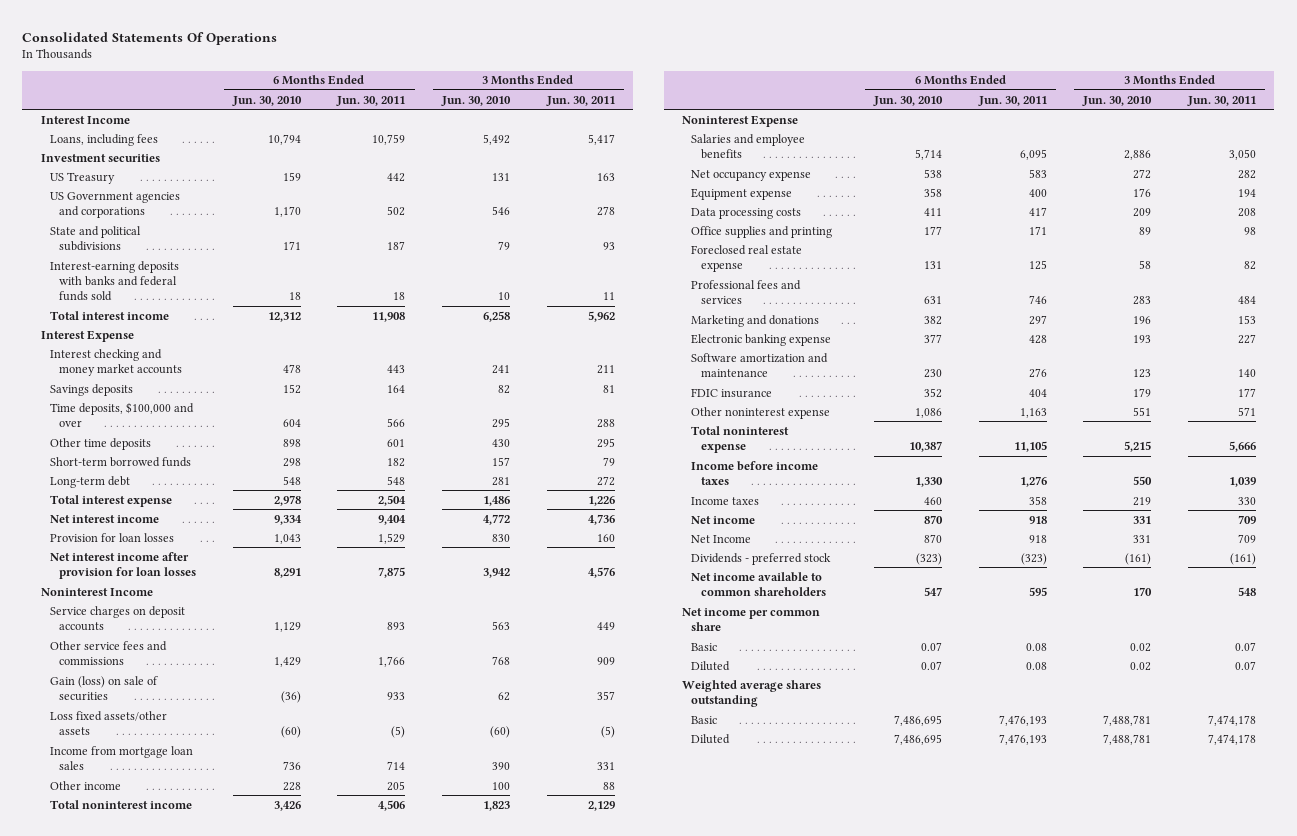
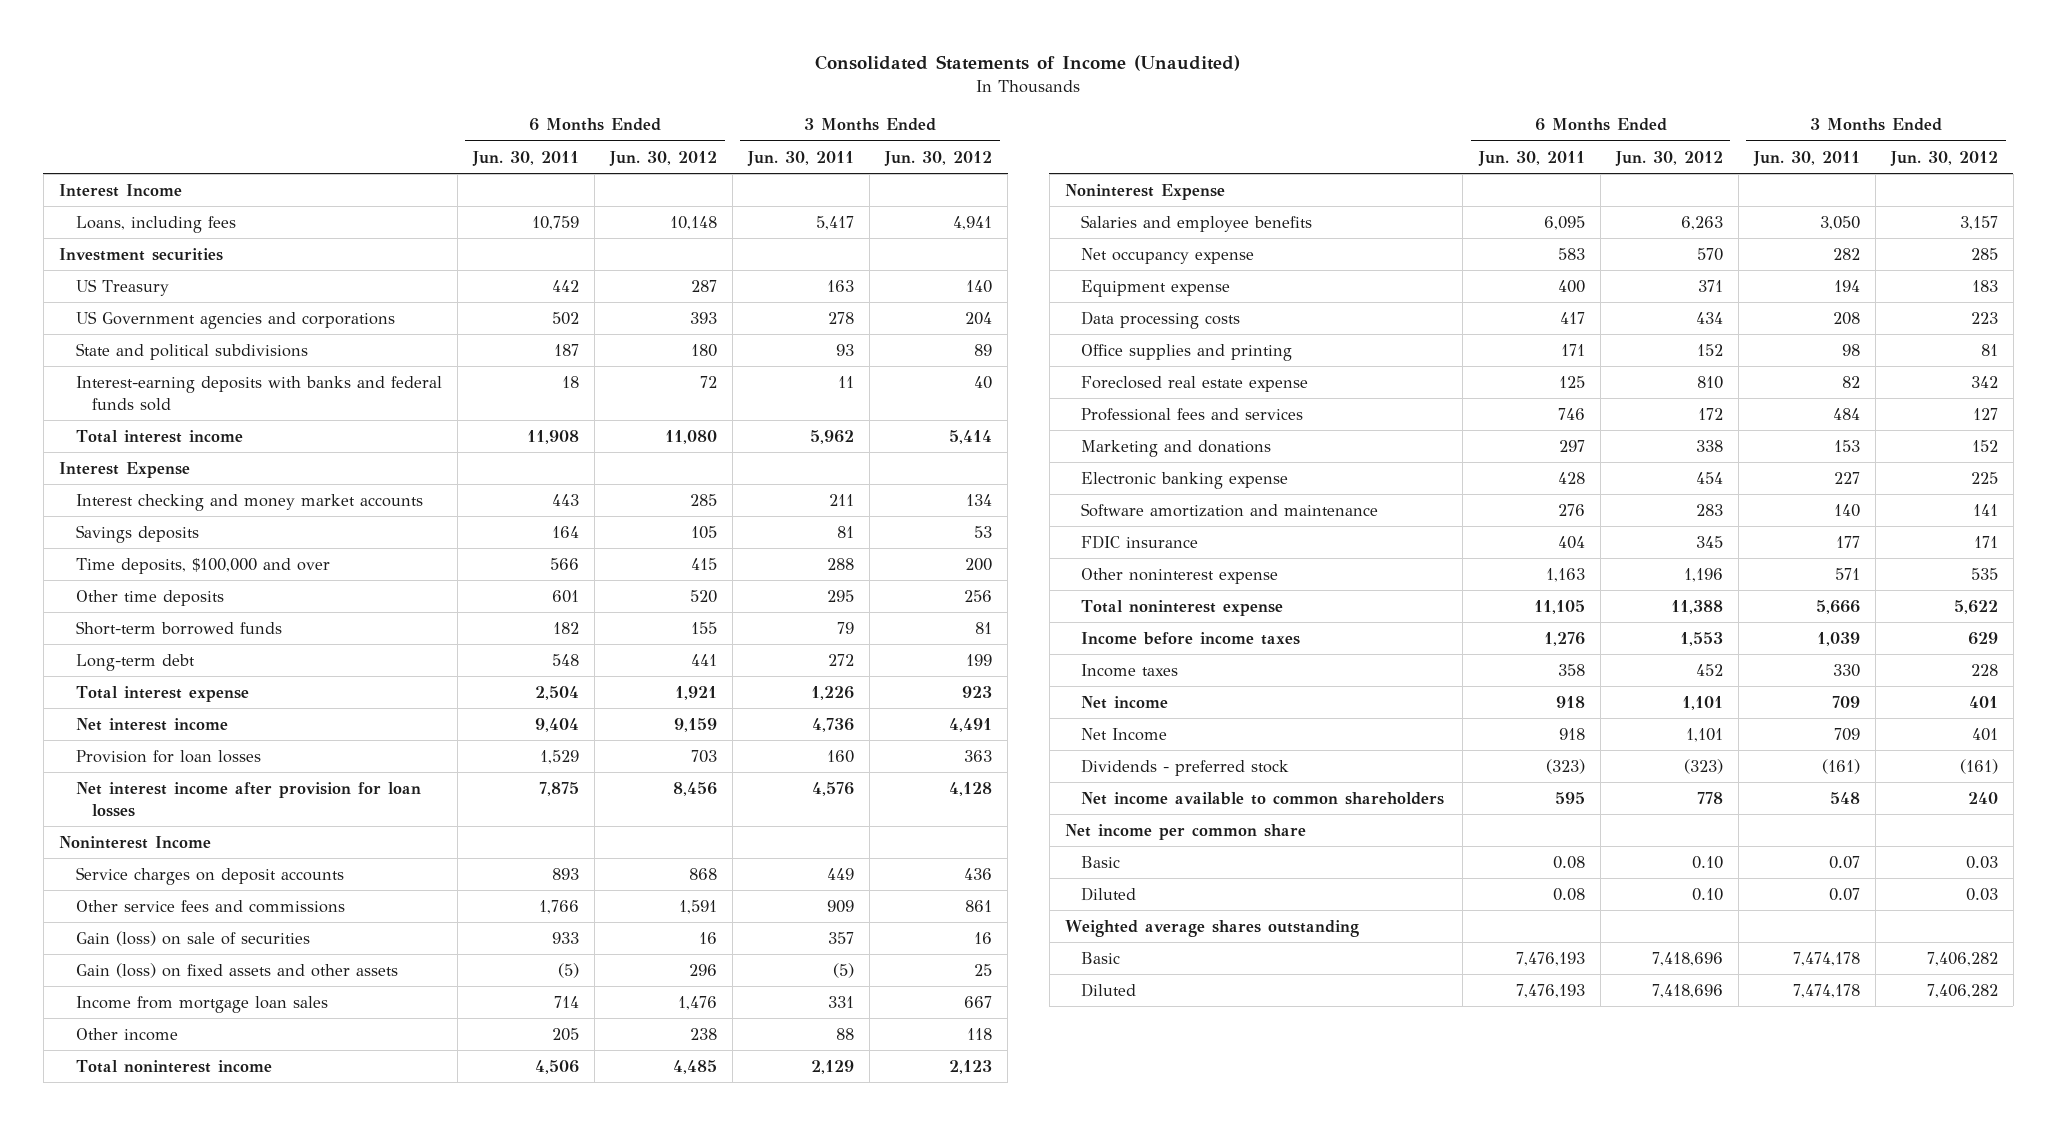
[22,31,278,45] Consolidated Statements Of Operations -> [815,55,1241,72] Consolidated Statements of Income (Unaudited)
[231,95,302,106] Jun. 30, 2010 -> none
[441,95,512,106] Jun. 30, 2010 -> none
none -> [608,150,717,166] Jun. 30, 2012
none -> [883,150,992,166] Jun. 30, 2012
[49,710,167,735] Loss fixed assets/other assets -> [75,962,398,978] Gain (loss) on fixed assets and other assets

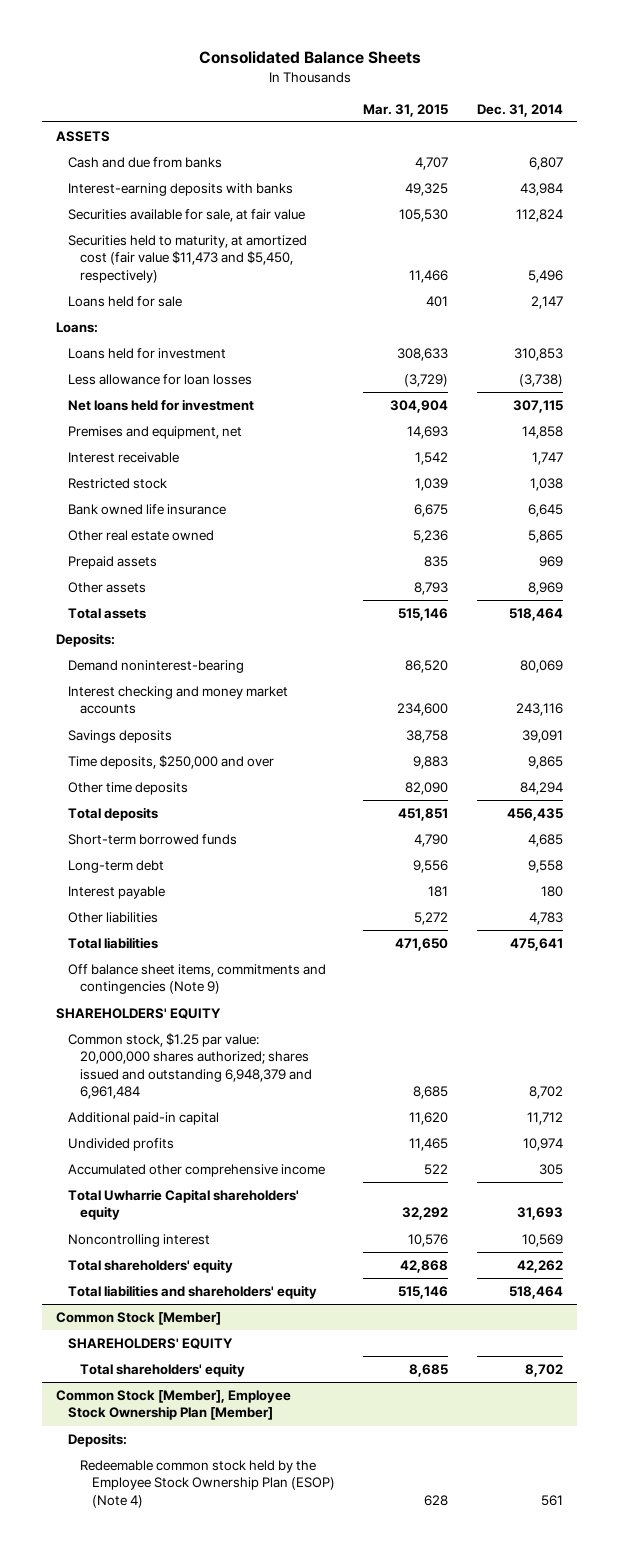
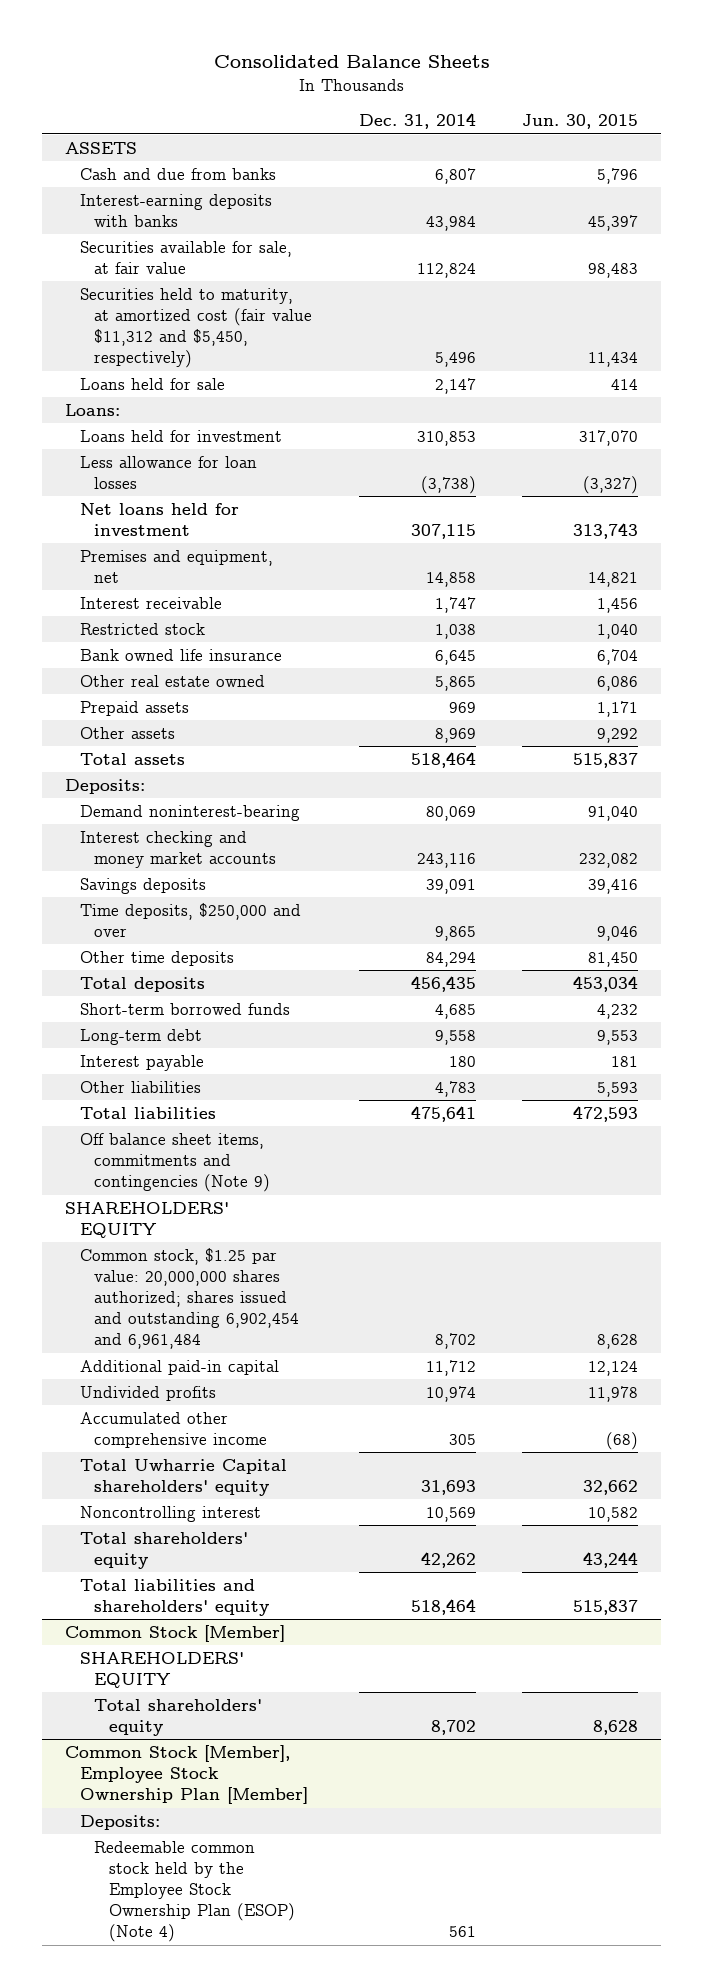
[363,103,449,117] Mar. 31, 2015 -> none
none -> [521,114,638,130] Jun. 30, 2015
[68,235,308,283] Securities held to maturity, at amortized cost (fair value $11,473 and $5,450, respectively) -> [79,287,313,369] Securities held to maturity, at amortized cost (fair value $11,312 and $5,450, respectively)
[68,1033,312,1099] Common stock, $1.25 par value: 20,000,000 shares authorized; shares issued and outstanding 6,948,379 and 6,961,484 -> [79,1247,300,1350] Common stock, $1.25 par value: 20,000,000 shares authorized; shares issued and outstanding 6,902,454 and 6,961,484

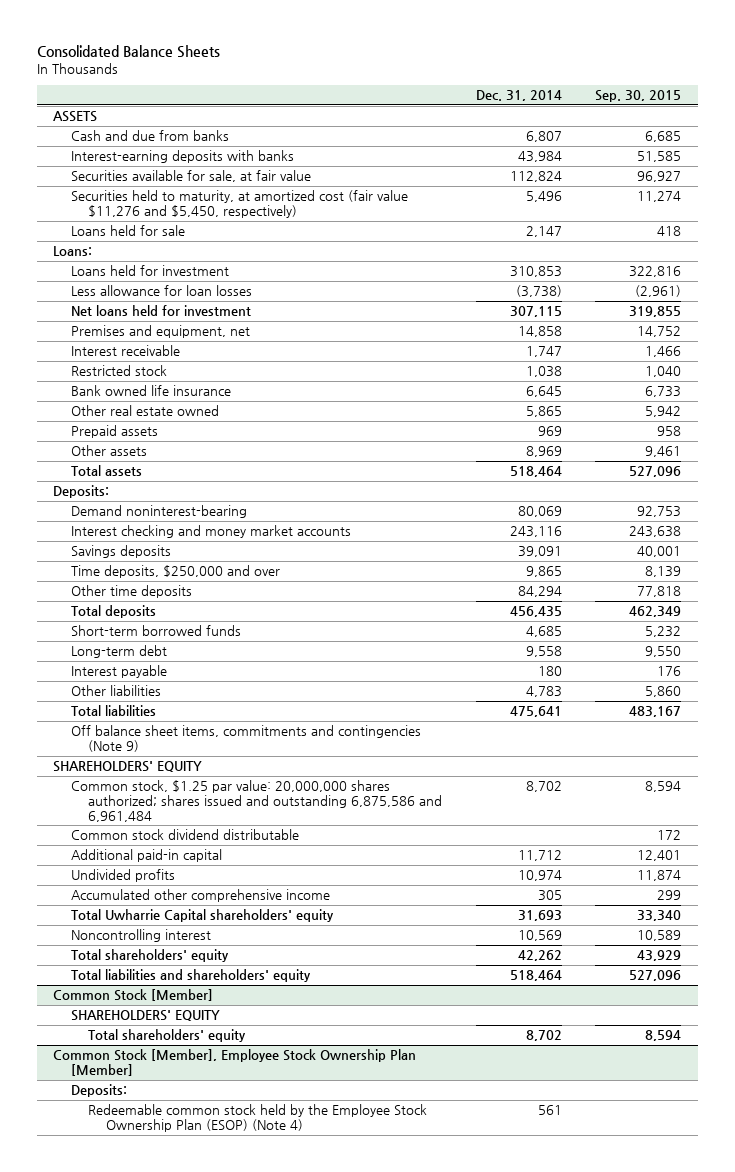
[521,114,638,130] Jun. 30, 2015 -> none
none -> [595,90,682,103] Sep. 30, 2015
[79,287,313,369] Securities held to maturity, at amortized cost (fair value $11,312 and $5,450, respectively) -> [70,190,408,218] Securities held to maturity, at amortized cost (fair value $11,276 and $5,450, respectively)
[79,1247,300,1350] Common stock, $1.25 par value: 20,000,000 shares authorized; shares issued and outstanding 6,902,454 and 6,961,484 -> [70,780,443,822] Common stock, $1.25 par value: 20,000,000 shares authorized; shares issued and outstanding 6,875,586 and 6,961,484
none -> [70,829,299,841] Common stock dividend distributable

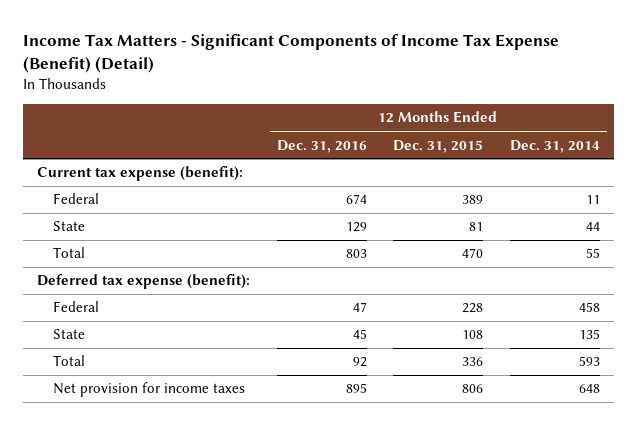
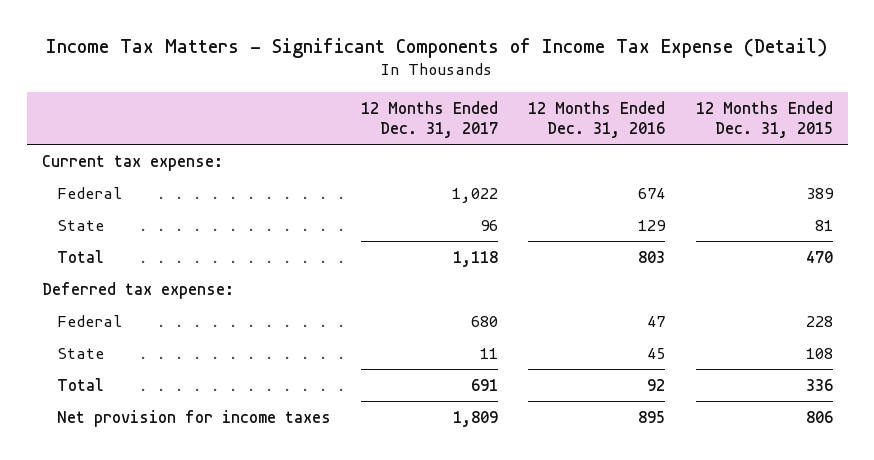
[23,34,560,74] Income Tax Matters - Significant Components of Income Tax Expense (Benefit) (Detail) -> [46,37,828,58] Income Tax Matters - Significant Components of Income Tax Expense (Detail)
[510,139,601,153] Dec. 31, 2014 -> none
none -> [361,100,499,139] 12 Months Ended Dec. 31, 2017
[36,166,243,182] Current tax expense (benefit): -> [41,154,223,171] Current tax expense:
[36,274,250,290] Deferred tax expense (benefit): -> [41,281,234,299] Deferred tax expense:

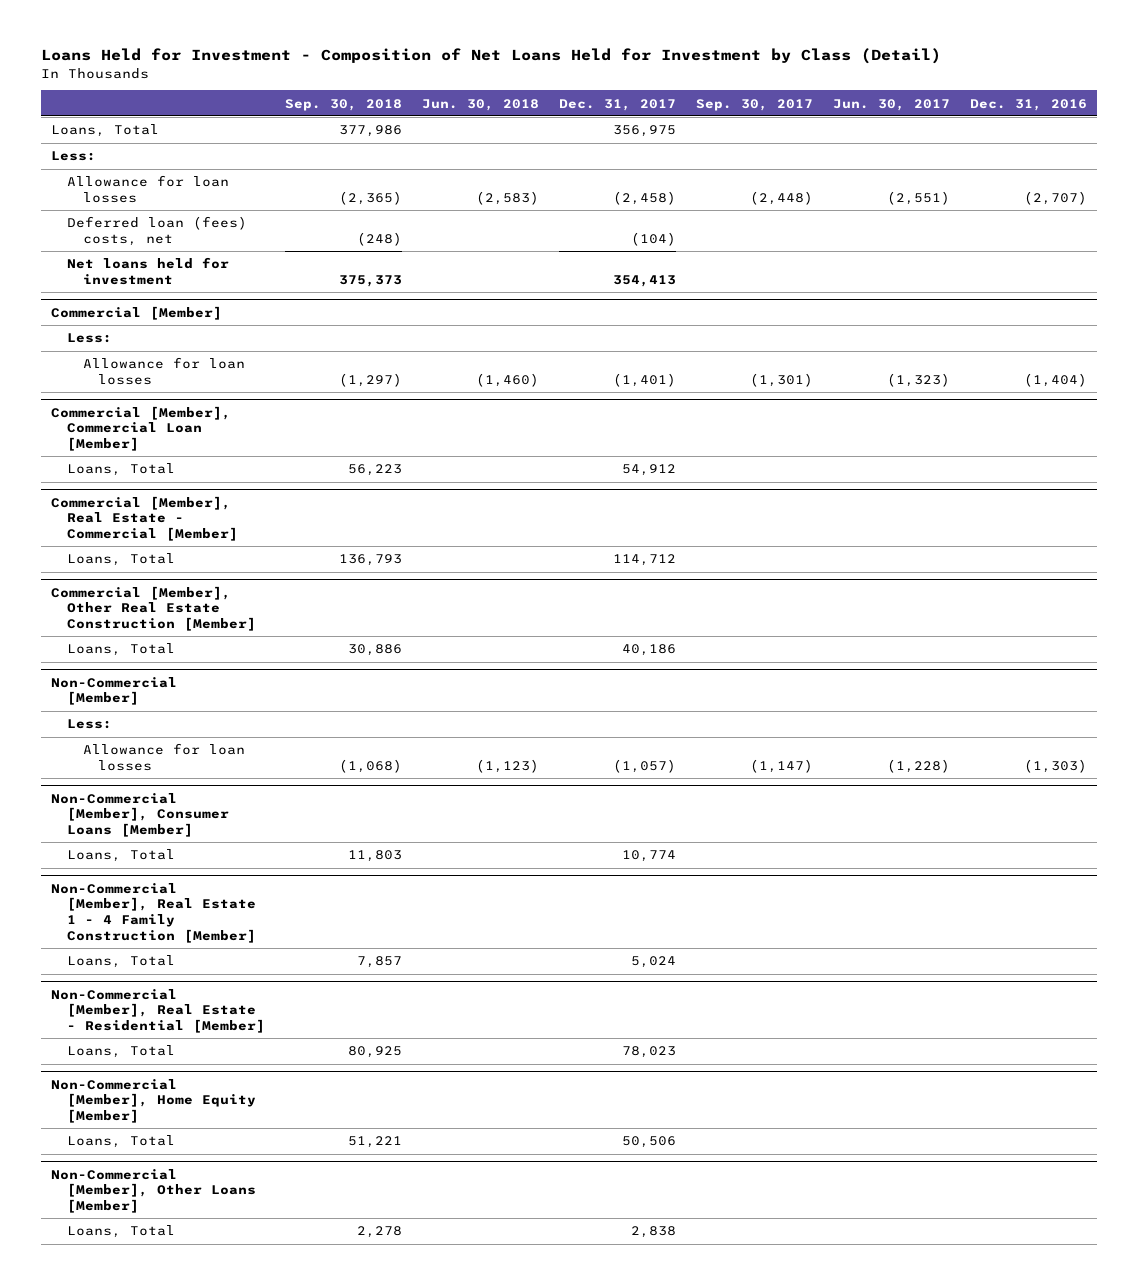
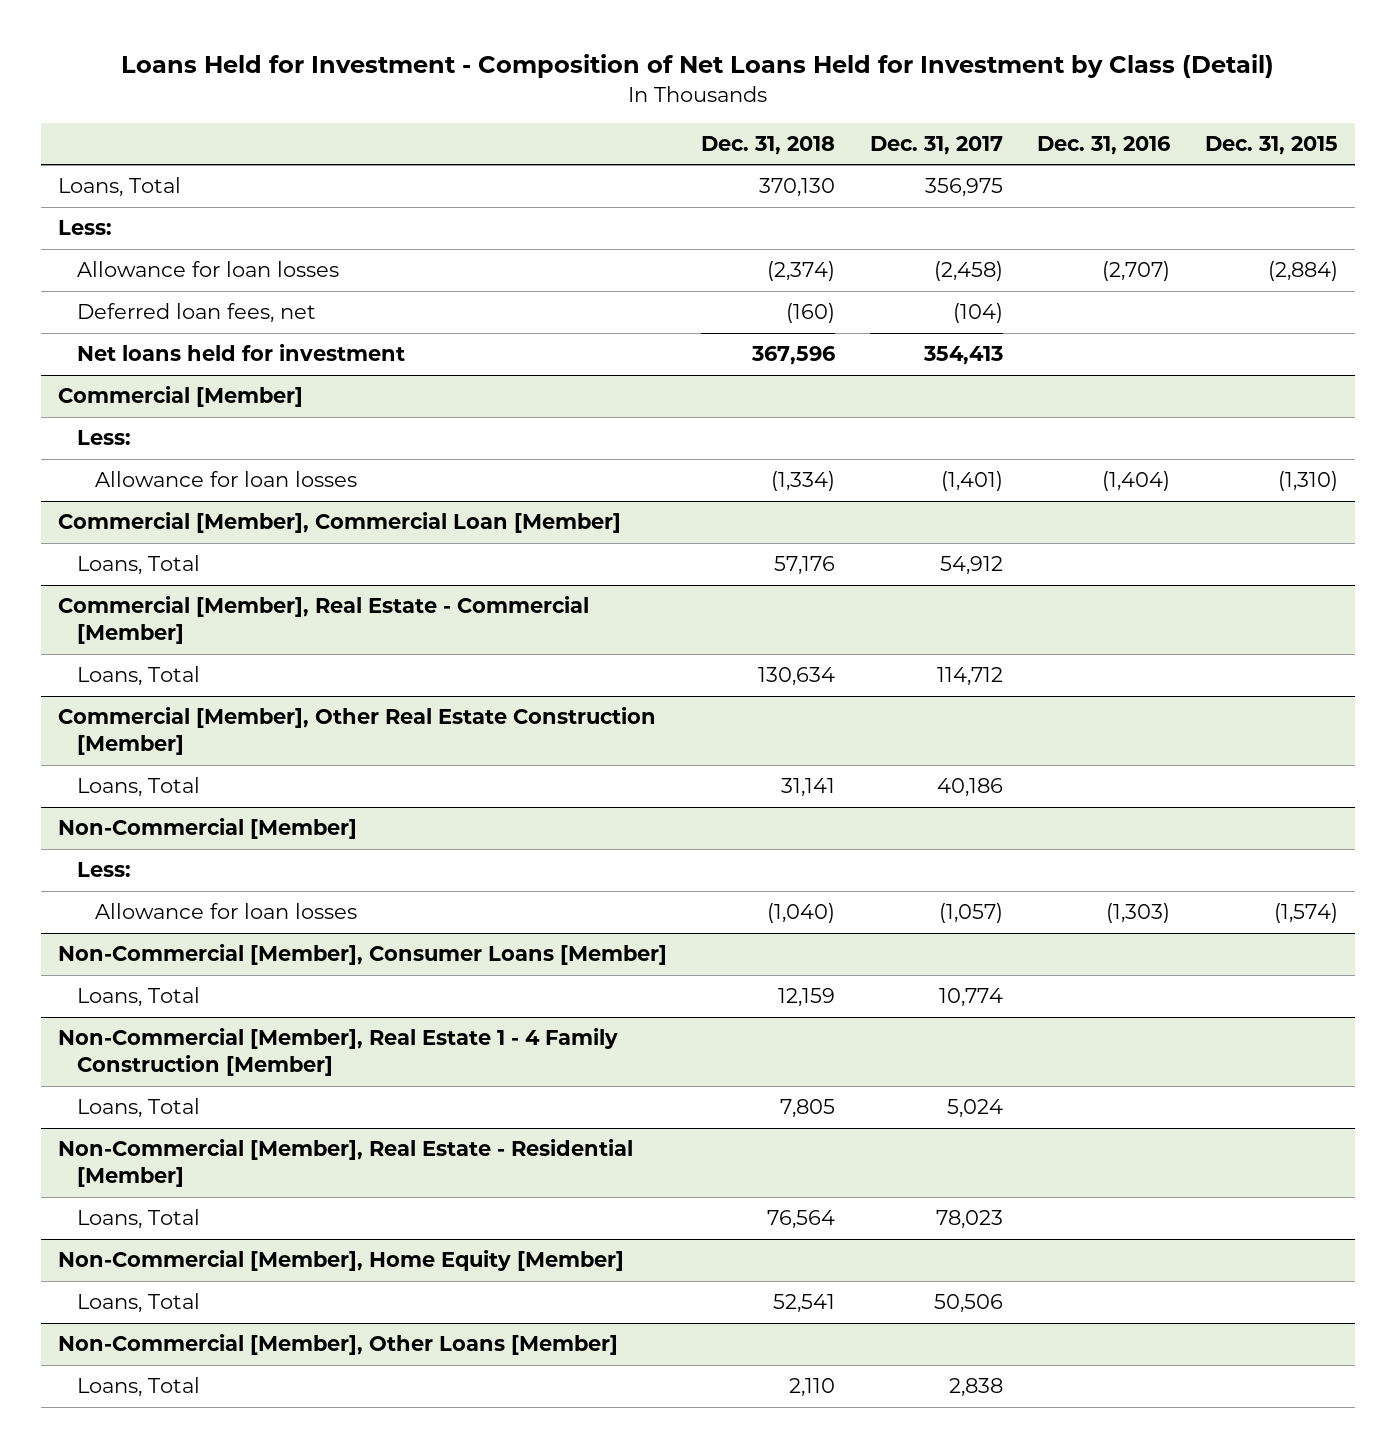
[284,98,402,111] Sep. 30, 2018 -> none
[421,98,539,111] Jun. 30, 2018 -> none
[695,98,813,111] Sep. 30, 2017 -> none
[832,98,950,111] Jun. 30, 2017 -> none
none -> [701,135,836,155] Dec. 31, 2018
none -> [1204,135,1338,155] Dec. 31, 2015
[66,216,247,246] Deferred loan (fees) costs, net -> [76,303,316,324] Deferred loan fees, net

